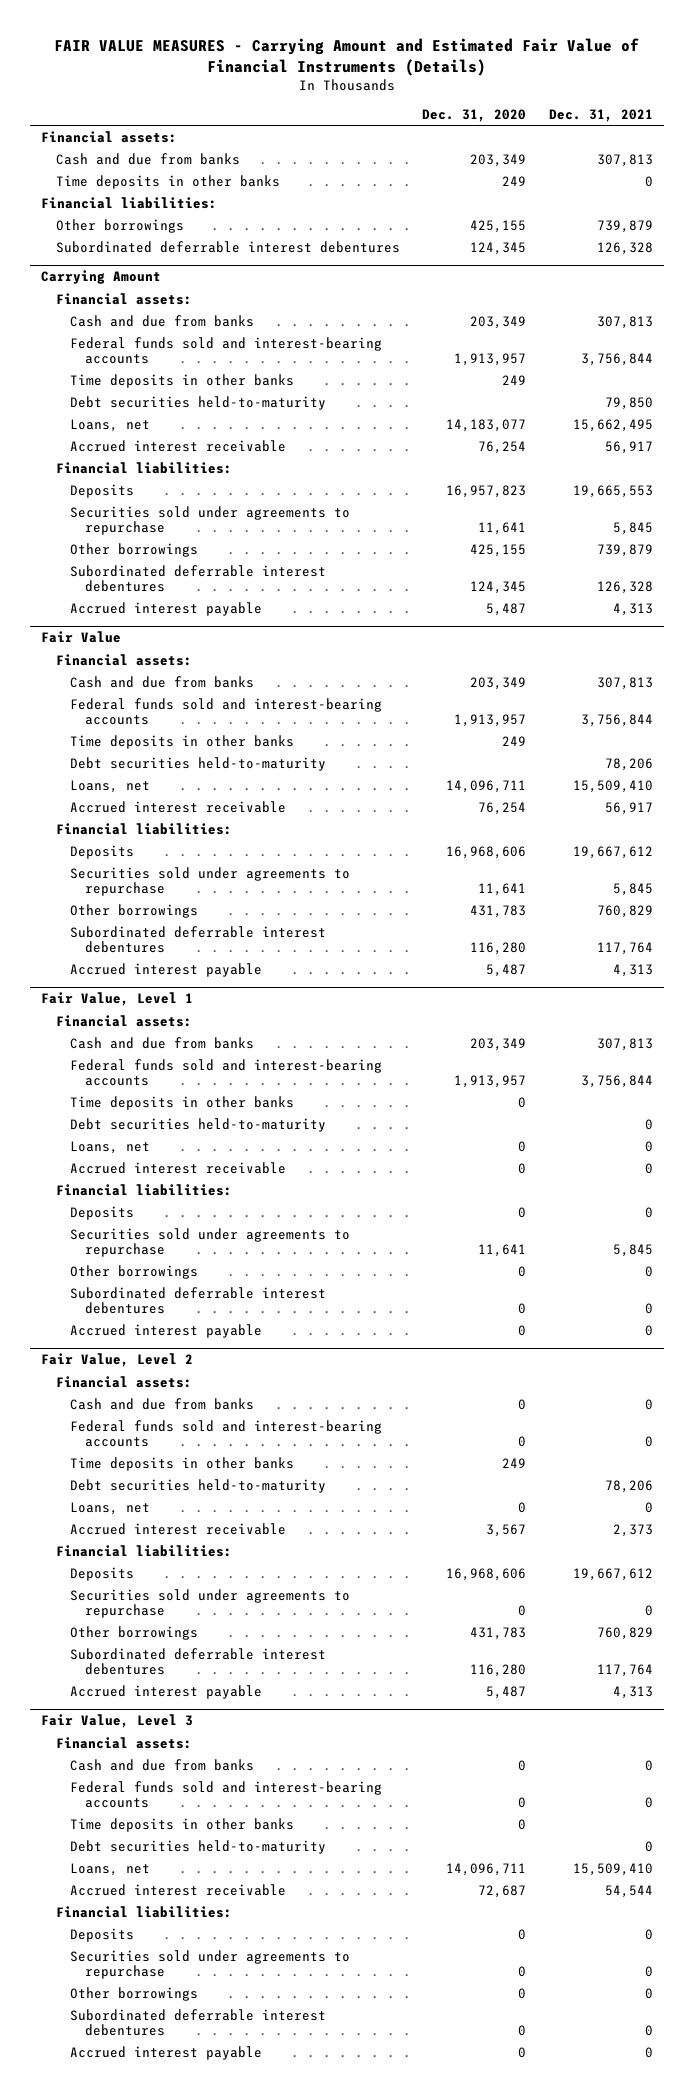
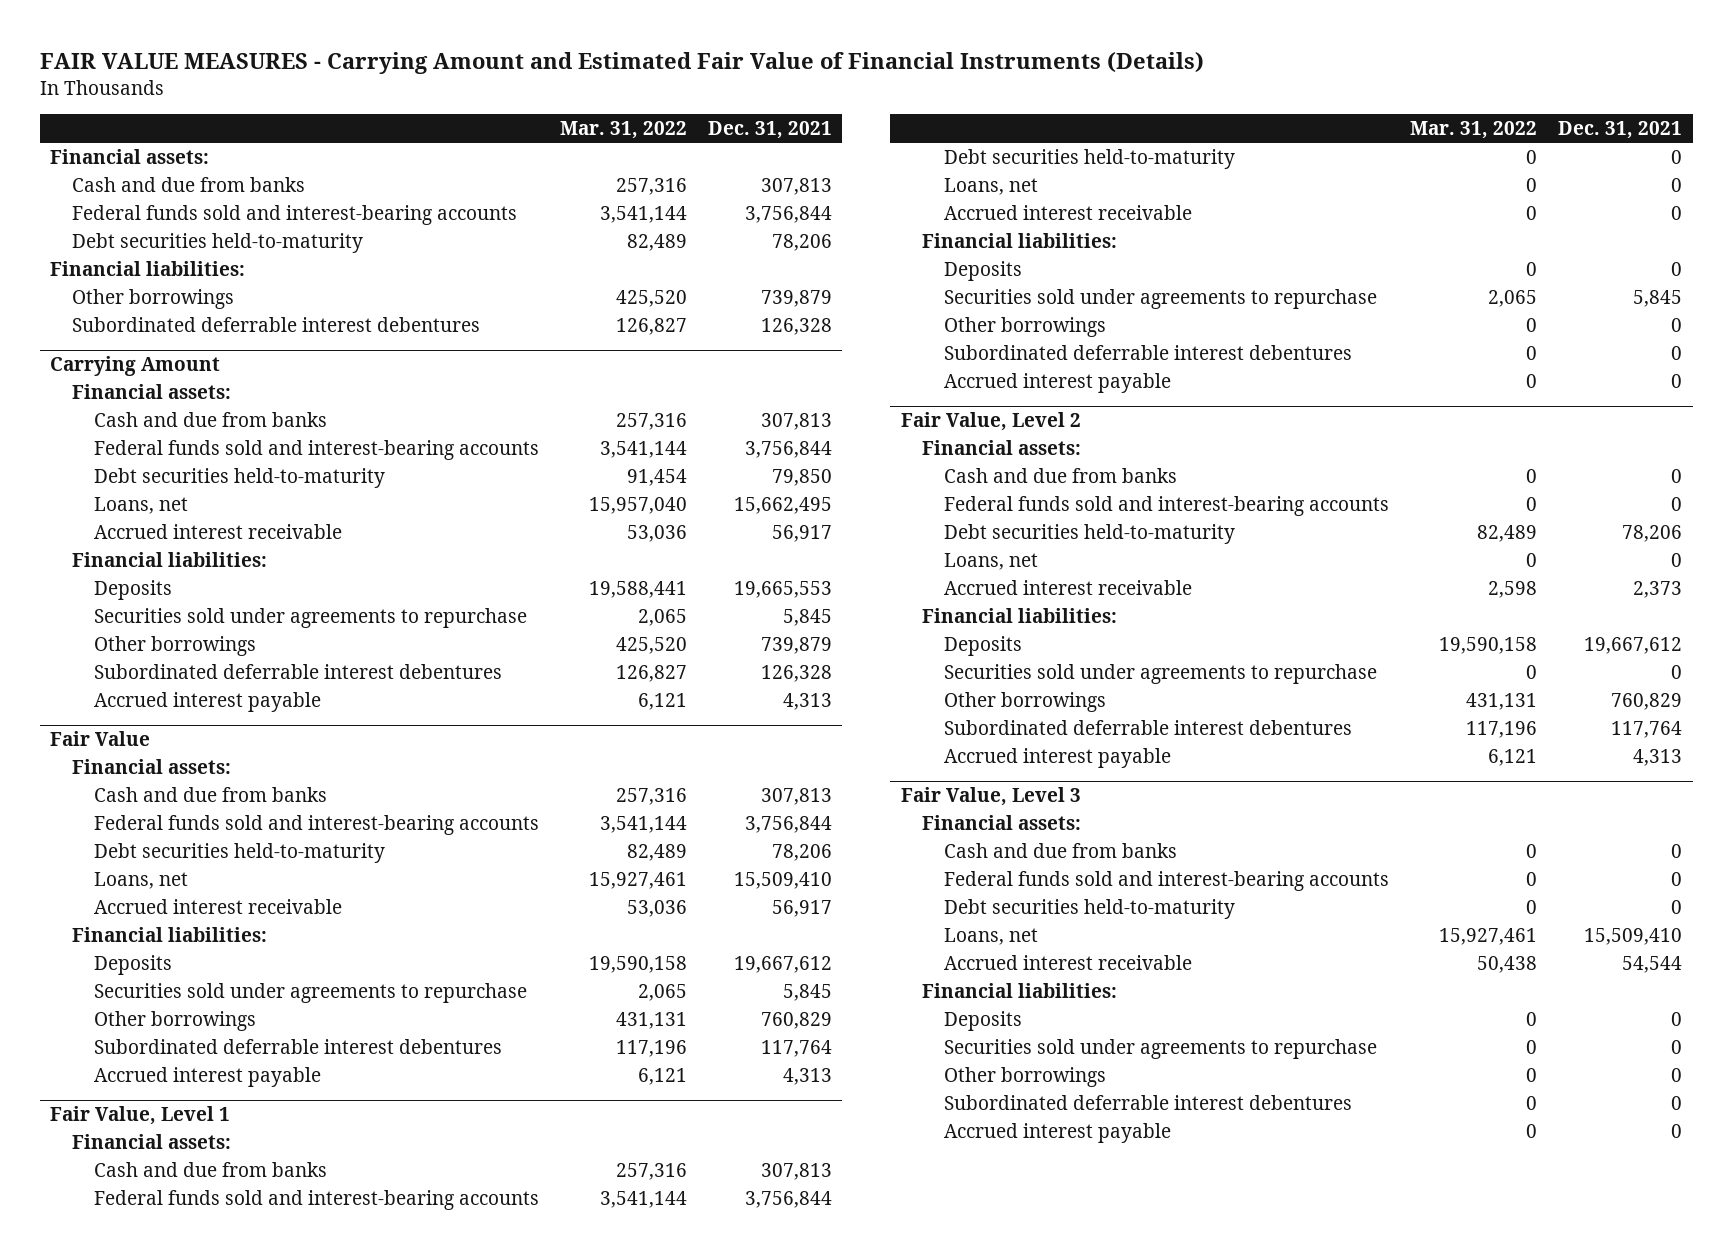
[422,109,527,123] Dec. 31, 2020 -> none
none -> [559,120,687,139] Mar. 31, 2022
[55,174,280,189] Time deposits in other banks -> none
none -> [71,204,517,225] Federal funds sold and interest-bearing accounts
none -> [71,232,363,253] Debt securities held-to-maturity
[70,373,295,388] Time deposits in other banks -> none
[70,734,295,749] Time deposits in other banks -> none
[70,1095,295,1110] Time deposits in other banks -> none
[70,1456,295,1471] Time deposits in other banks -> none
[70,1817,295,1832] Time deposits in other banks -> none

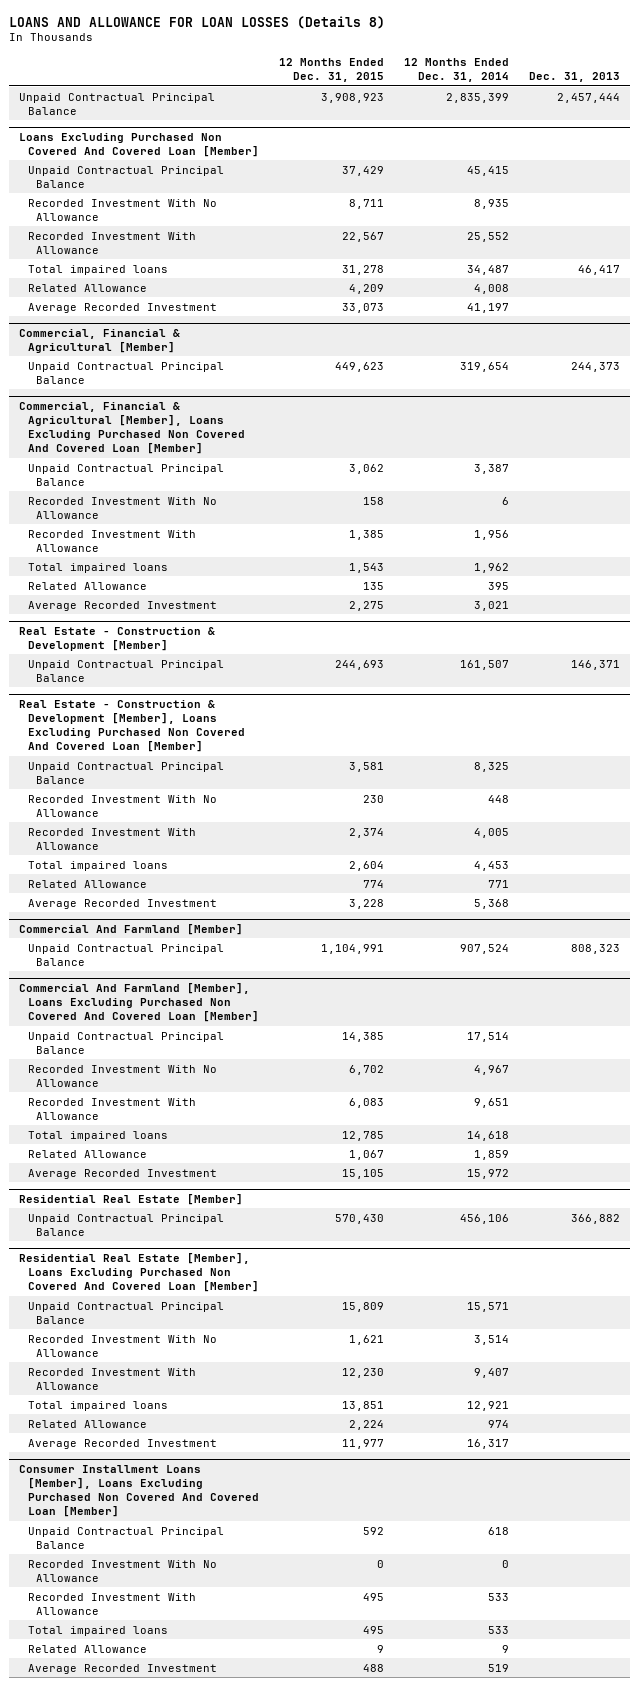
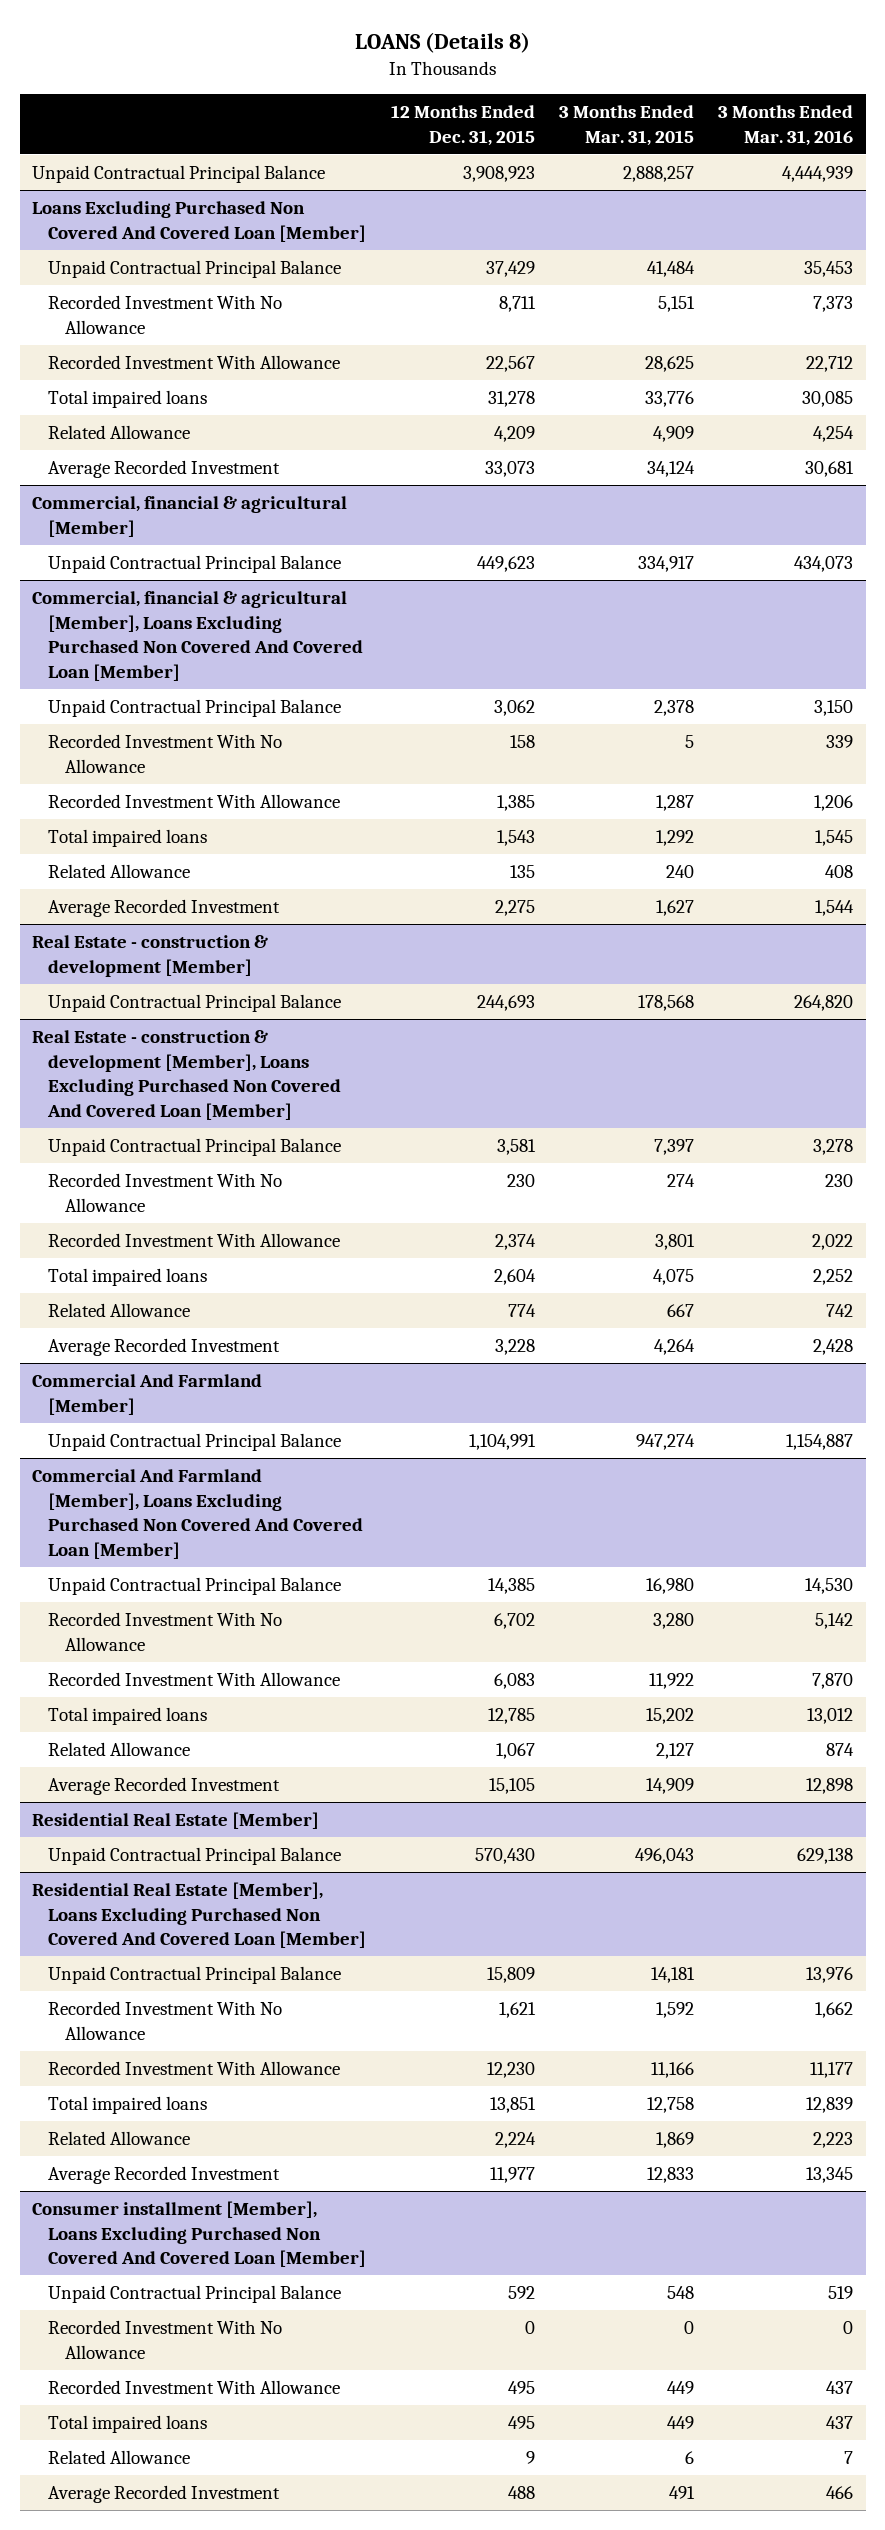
[9,15,386,29] LOANS AND ALLOWANCE FOR LOAN LOSSES (Details 8) -> [354,32,530,54] LOANS (Details 8)
[403,58,509,83] 12 Months Ended Dec. 31, 2014 -> none
[528,72,620,83] Dec. 31, 2013 -> none
none -> [559,104,695,146] 3 Months Ended Mar. 31, 2015
none -> [718,104,854,146] 3 Months Ended Mar. 31, 2016
[19,328,181,353] Commercial, Financial & Agricultural [Member] -> [31,495,347,537] Commercial, financial & agricultural [Member]
[19,401,245,455] Commercial, Financial & Agricultural [Member], Loans Excluding Purchased Non Covered And Covered Loan [Member] -> [31,590,364,681] Commercial, financial & agricultural [Member], Loans Excluding Purchased Non Covered And Covered Loan [Member]
[19,626,216,651] Real Estate - Construction & Development [Member] -> [31,934,268,977] Real Estate - construction & development [Member]
[19,699,245,753] Real Estate - Construction & Development [Member], Loans Excluding Purchased Non Covered And Covered Loan [Member] -> [31,1029,342,1120] Real Estate - construction & development [Member], Loans Excluding Purchased Non Covered And Covered Loan [Member]
[19,1464,259,1518] Consumer Installment Loans [Member], Loans Excluding Purchased Non Covered And Covered Loan [Member] -> [31,2200,367,2268] Consumer installment [Member], Loans Excluding Purchased Non Covered And Covered Loan [Member]

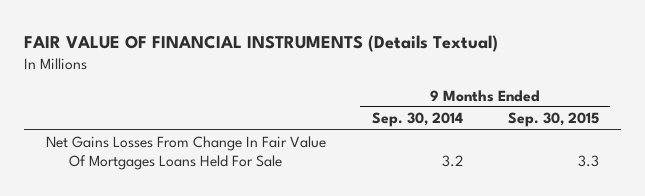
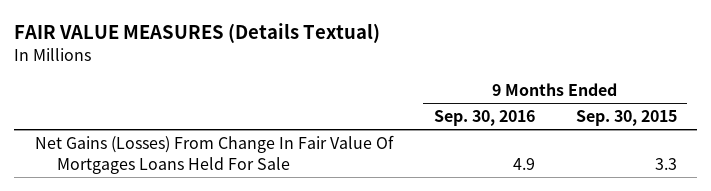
[23,34,498,52] FAIR VALUE OF FINANCIAL INSTRUMENTS (Details Textual) -> [14,23,381,44] FAIR VALUE MEASURES (Details Textual)
[371,112,463,128] Sep. 30, 2014 -> none
none -> [433,109,535,126] Sep. 30, 2016
[46,136,327,170] Net Gains Losses From Change In Fair Value Of Mortgages Loans Held For Sale -> [34,134,394,174] Net Gains (Losses) From Change In Fair Value Of Mortgages Loans Held For Sale

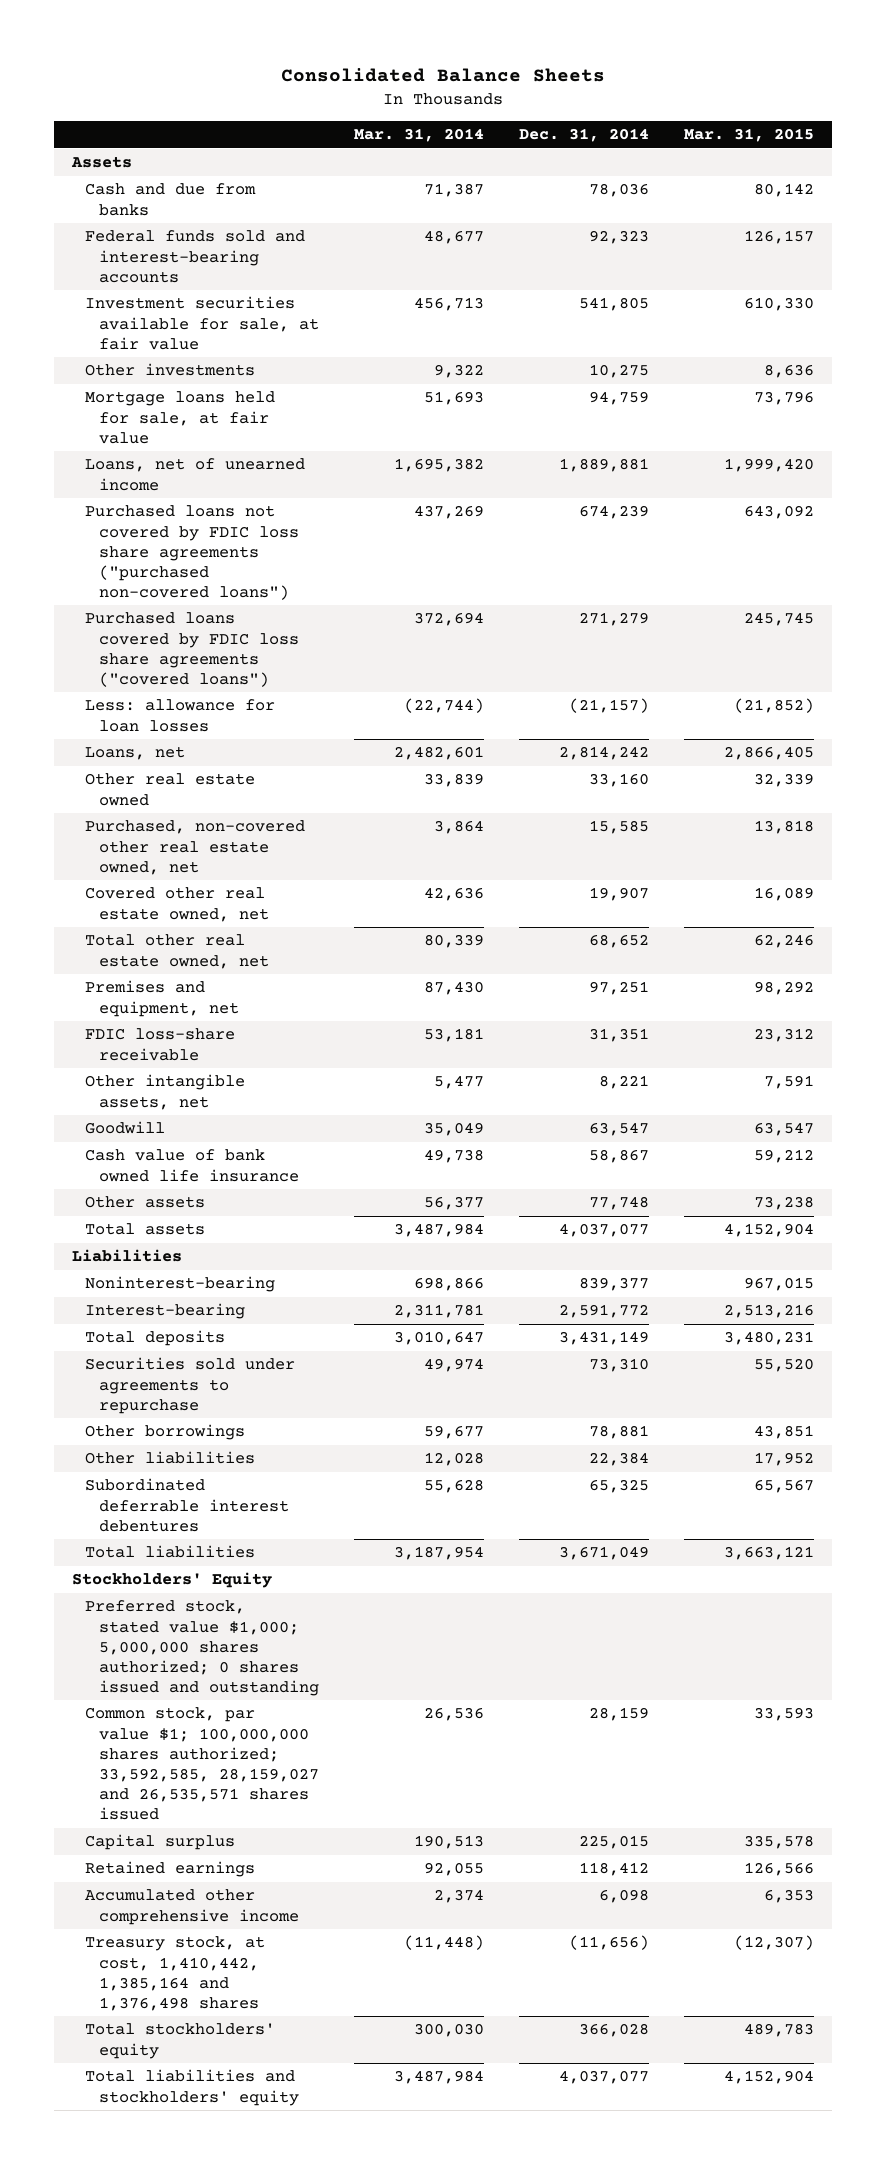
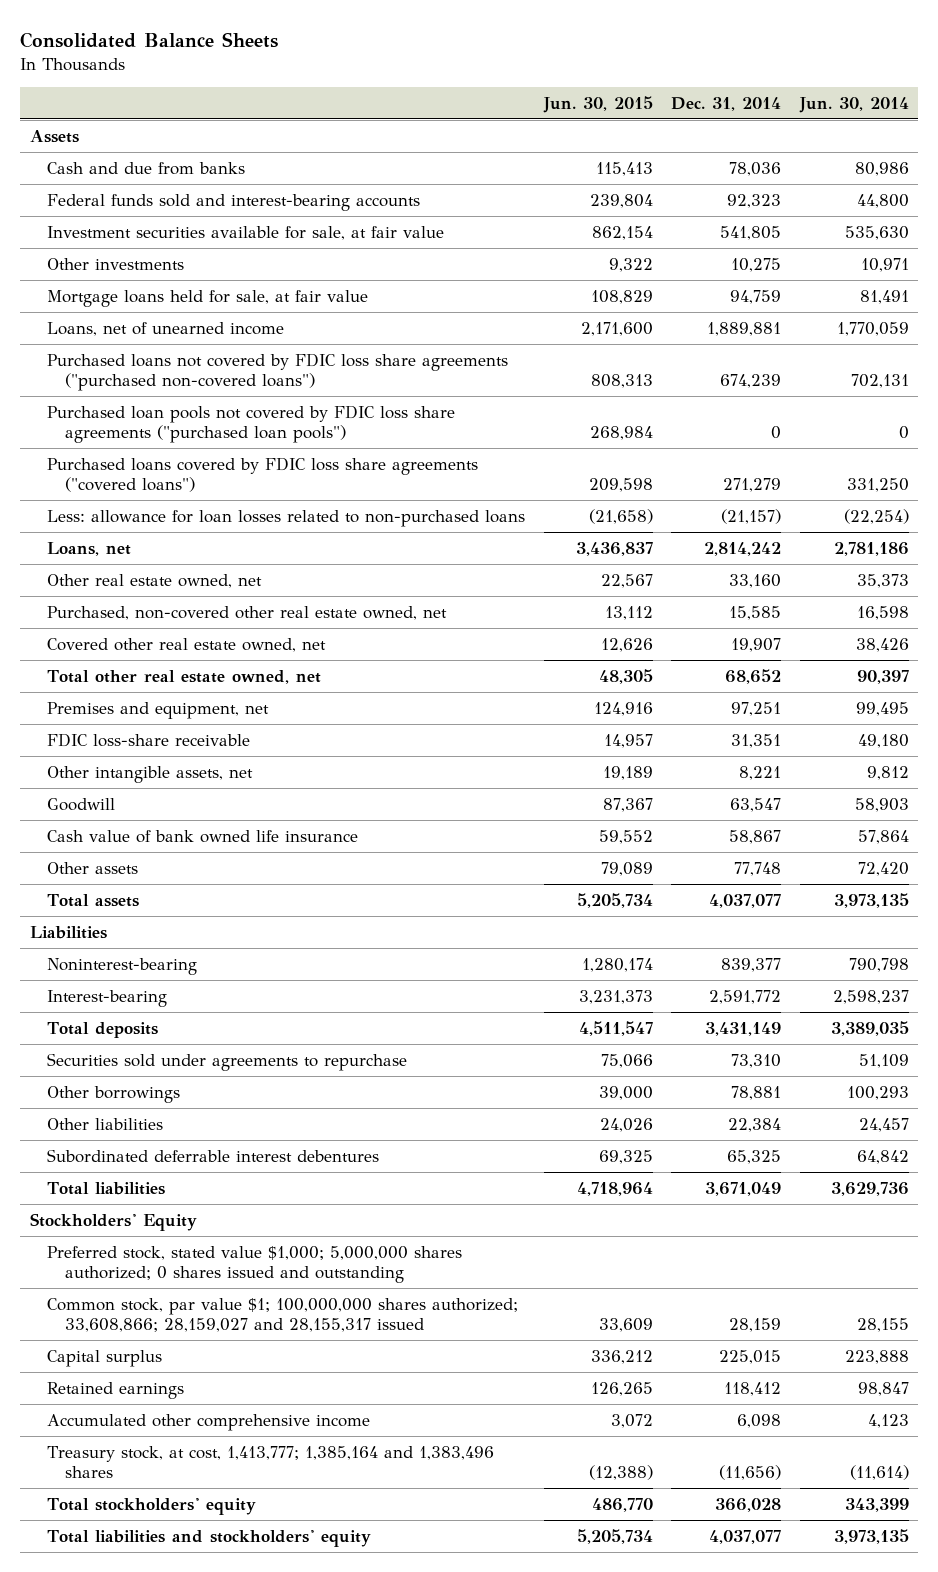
[354,128,485,143] Mar. 31, 2014 -> none
[684,128,815,143] Mar. 31, 2015 -> none
none -> [542,95,653,113] Jun. 30, 2015
none -> [798,96,909,113] Jun. 30, 2014
none -> [47,404,456,444] Purchased loan pools not covered by FDIC loss share agreements ("purchased loan pools")
[85,699,276,732] Less: allowance for loan losses -> [47,509,526,527] Less: allowance for loan losses related to non-purchased loans
[85,773,256,806] Other real estate owned -> [47,573,263,588] Other real estate owned, net
[85,1707,320,1821] Common stock, par value $1; 100,000,000 shares authorized; 33,592,585, 28,159,027 and 26,535,571 shares issued -> [47,1297,519,1333] Common stock, par value $1; 100,000,000 shares authorized; 33,608,866; 28,159,027 and 28,155,317 issued
[85,1936,266,2011] Treasury stock, at cost, 1,410,442, 1,385,164 and 1,376,498 shares -> [47,1445,495,1479] Treasury stock, at cost, 1,413,777; 1,385,164 and 1,383,496 shares

